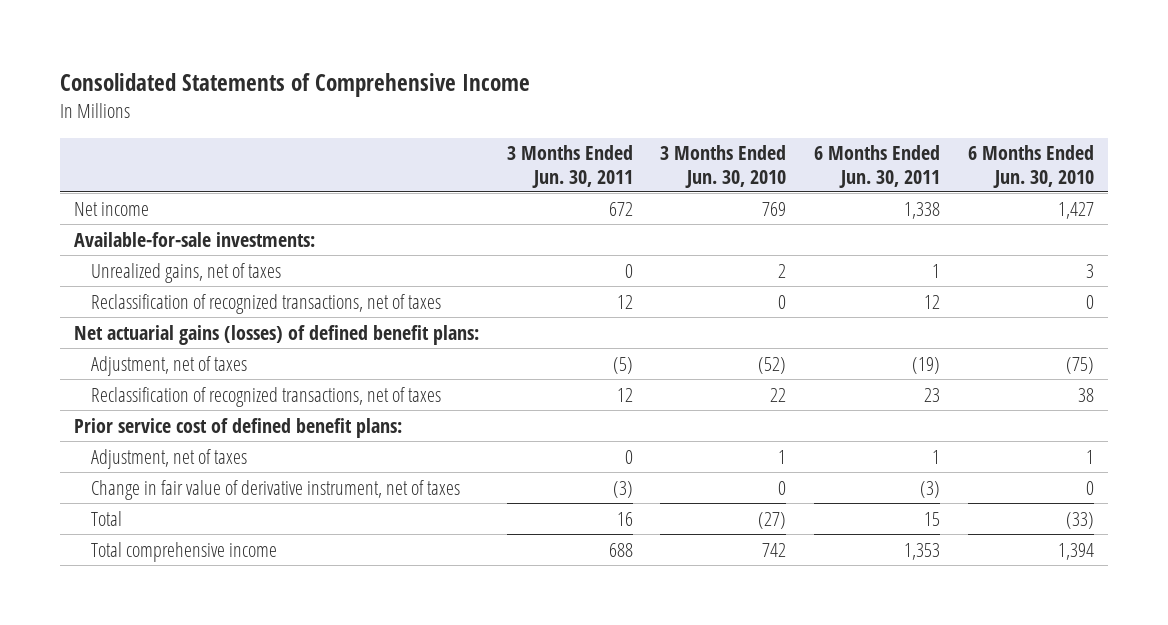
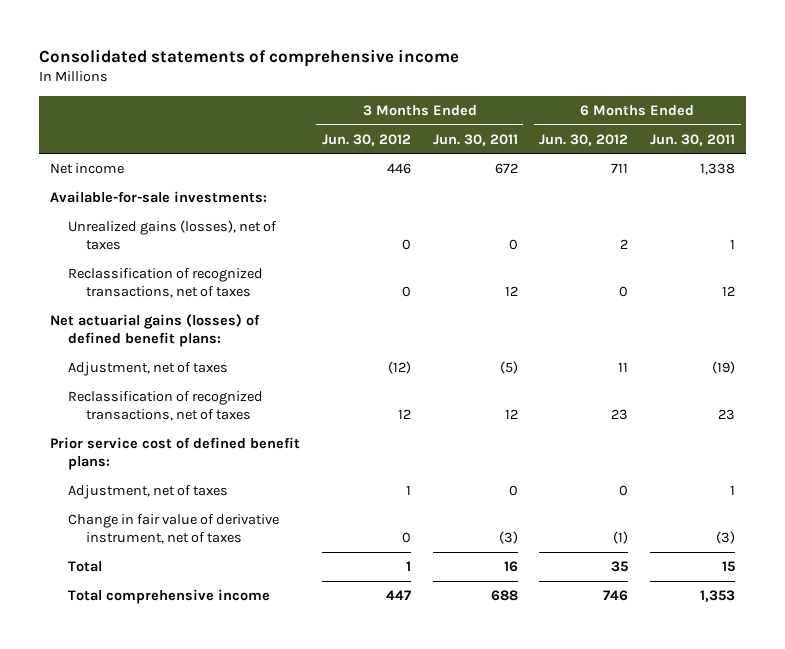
[59,72,530,97] Consolidated Statements of Comprehensive Income -> [38,48,459,67] Consolidated statements of comprehensive income
[660,145,787,188] 3 Months Ended Jun. 30, 2010 -> none
[968,145,1095,188] 6 Months Ended Jun. 30, 2010 -> none
none -> [321,133,411,146] Jun. 30, 2012
none -> [539,133,629,146] Jun. 30, 2012
[91,262,282,283] Unrealized gains, net of taxes -> [67,219,277,251] Unrealized gains (losses), net of taxes

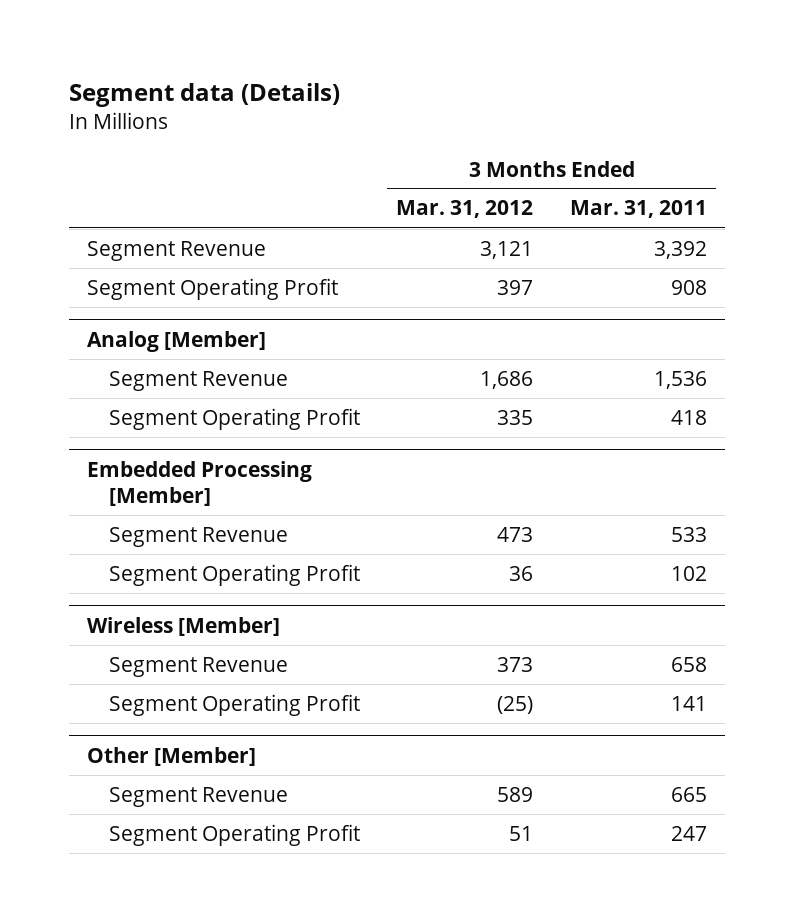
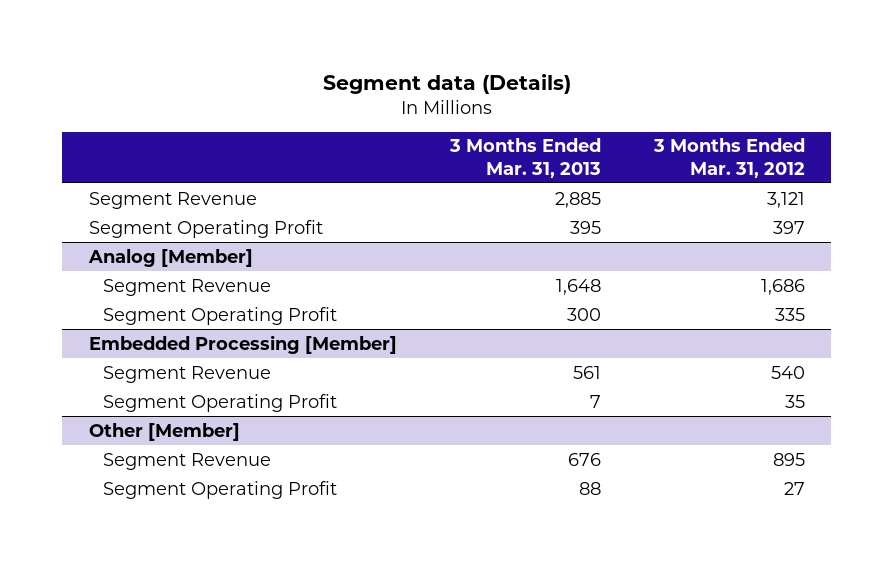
[570,200,708,219] Mar. 31, 2011 -> none
none -> [448,138,601,178] 3 Months Ended Mar. 31, 2013
[87,616,281,636] Wireless [Member] -> none
[108,656,288,677] Segment Revenue -> none
[108,693,360,716] Segment Operating Profit -> none
[497,526,534,542] 473 -> [770,365,805,379] 540
[509,565,534,581] 36 -> [784,394,805,408] 35
[497,786,534,802] 589 -> [772,452,805,466] 895
[509,825,534,841] 51 -> [783,481,805,495] 27

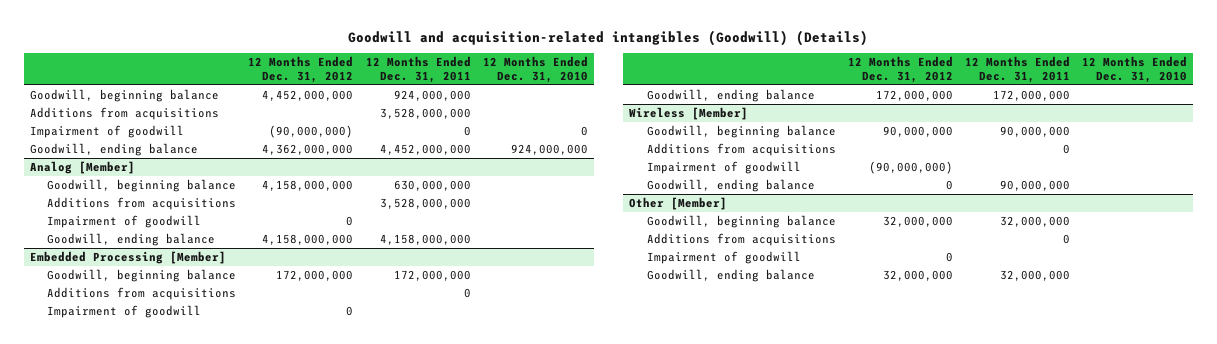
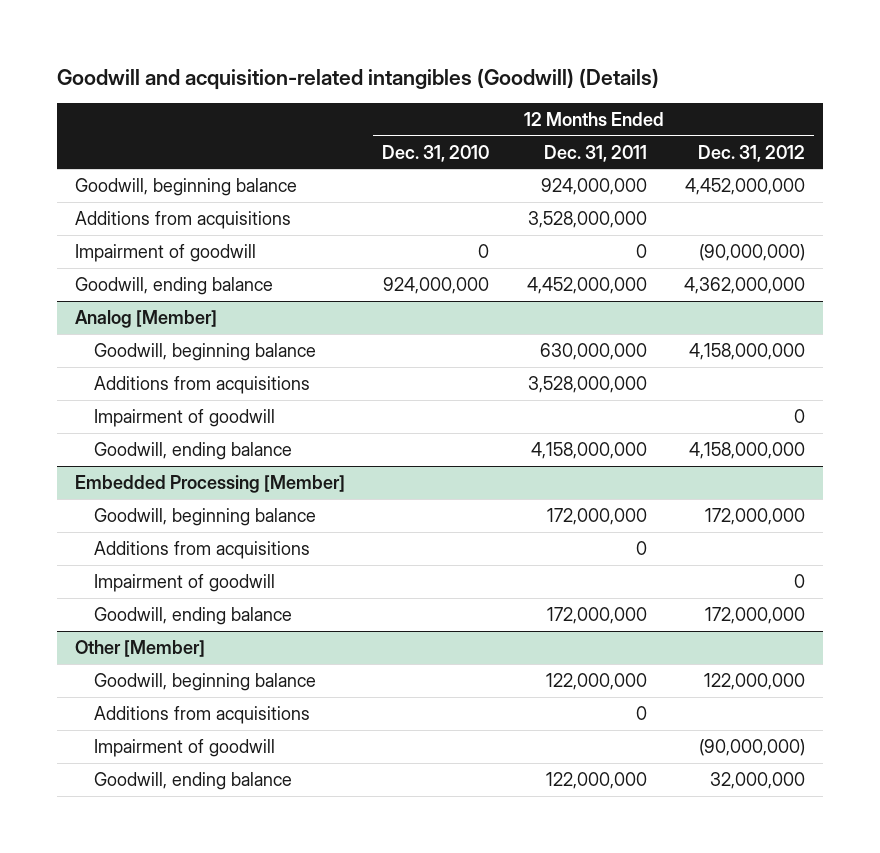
[629,106,749,120] Wireless [Member] -> none
[646,124,836,138] Goodwill, beginning balance -> none
[646,142,836,156] Additions from acquisitions -> none
[646,160,801,174] Impairment of goodwill -> none
[646,178,815,192] Goodwill, ending balance -> none
[882,215,953,227] 32,000,000 -> [703,672,805,690] 122,000,000
[1000,215,1071,227] 32,000,000 -> [545,672,647,690] 122,000,000
[945,251,953,262] 0 -> [698,738,805,756] (90,000,000)
[1000,269,1071,281] 32,000,000 -> [545,771,647,789] 122,000,000

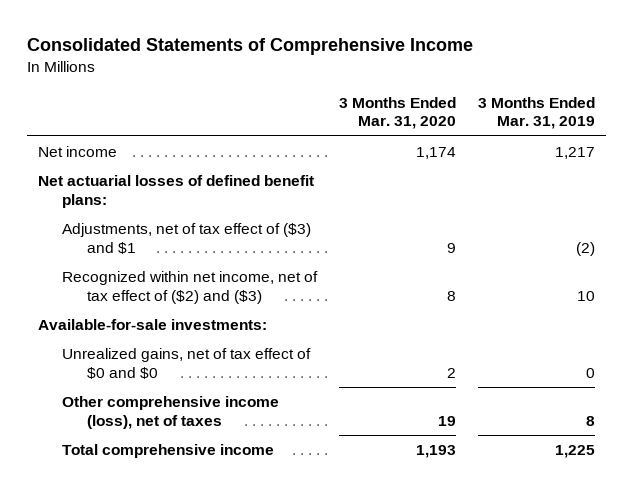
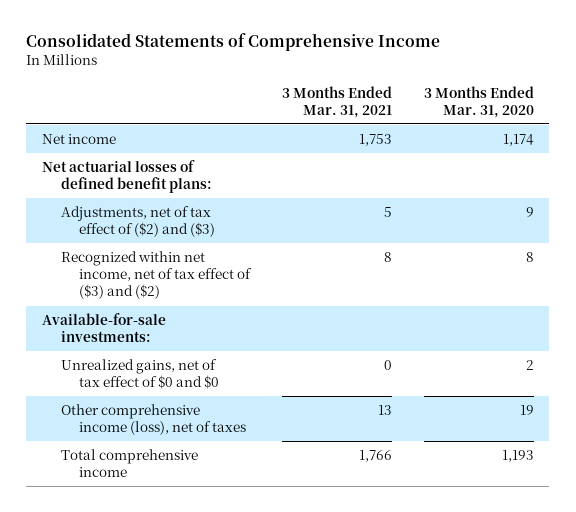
[478,96,596,130] 3 Months Ended Mar. 31, 2019 -> none
none -> [281,85,392,118] 3 Months Ended Mar. 31, 2021
[62,223,312,254] Adjustments, net of tax effect of ($3) and $1 -> [60,205,216,238] Adjustments, net of tax effect of ($2) and ($3)
[62,271,319,304] Recognized within net income, net of tax effect of ($2) and ($3) -> [60,250,253,300] Recognized within net income, net of tax effect of ($3) and ($2)

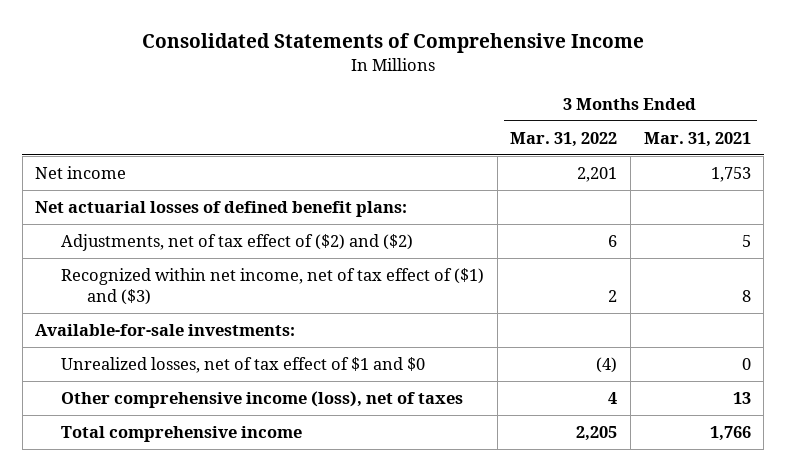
[423,85,534,118] 3 Months Ended Mar. 31, 2020 -> none
none -> [510,131,618,147] Mar. 31, 2022
[60,205,216,238] Adjustments, net of tax effect of ($2) and ($3) -> [61,233,414,251] Adjustments, net of tax effect of ($2) and ($2)
[60,250,253,300] Recognized within net income, net of tax effect of ($3) and ($2) -> [61,267,485,306] Recognized within net income, net of tax effect of ($1) and ($3)
[60,358,220,390] Unrealized gains, net of tax effect of $0 and $0 -> [61,356,426,373] Unrealized losses, net of tax effect of $1 and $0

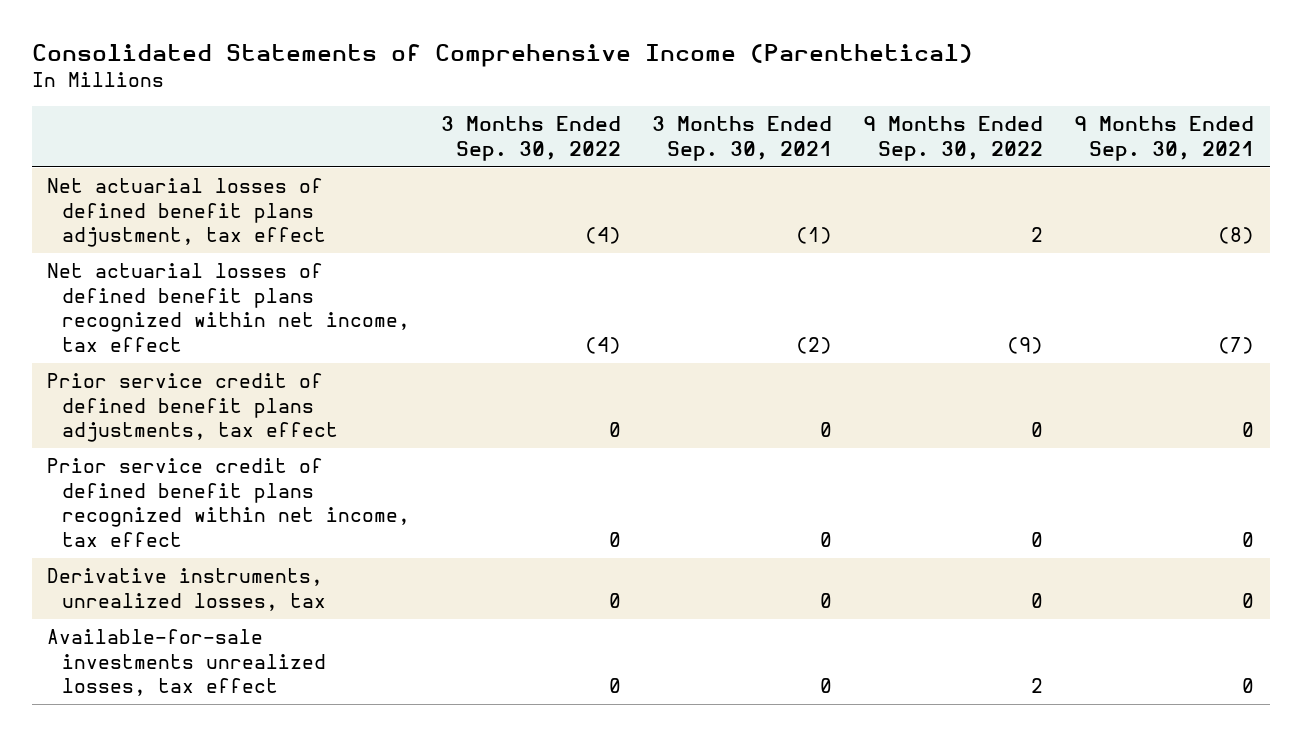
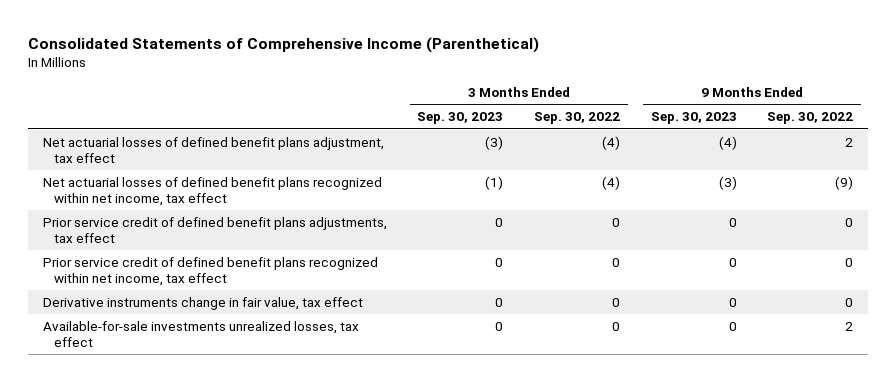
[651,116,832,161] 3 Months Ended Sep. 30, 2021 -> none
[1073,116,1254,161] 9 Months Ended Sep. 30, 2021 -> none
none -> [417,112,504,125] Sep. 30, 2023
none -> [650,112,737,125] Sep. 30, 2023
[47,568,326,611] Derivative instruments, unrealized losses, tax -> [42,296,363,310] Derivative instruments change in fair value, tax effect

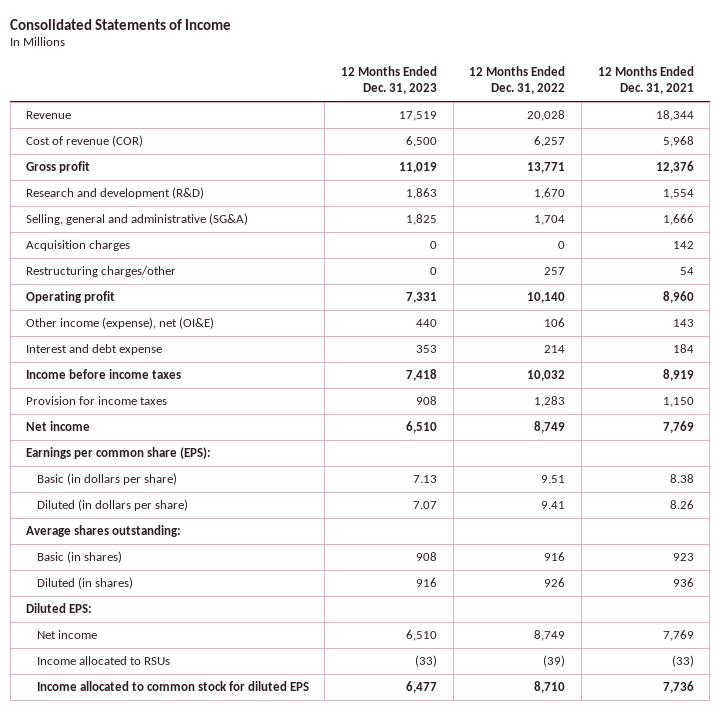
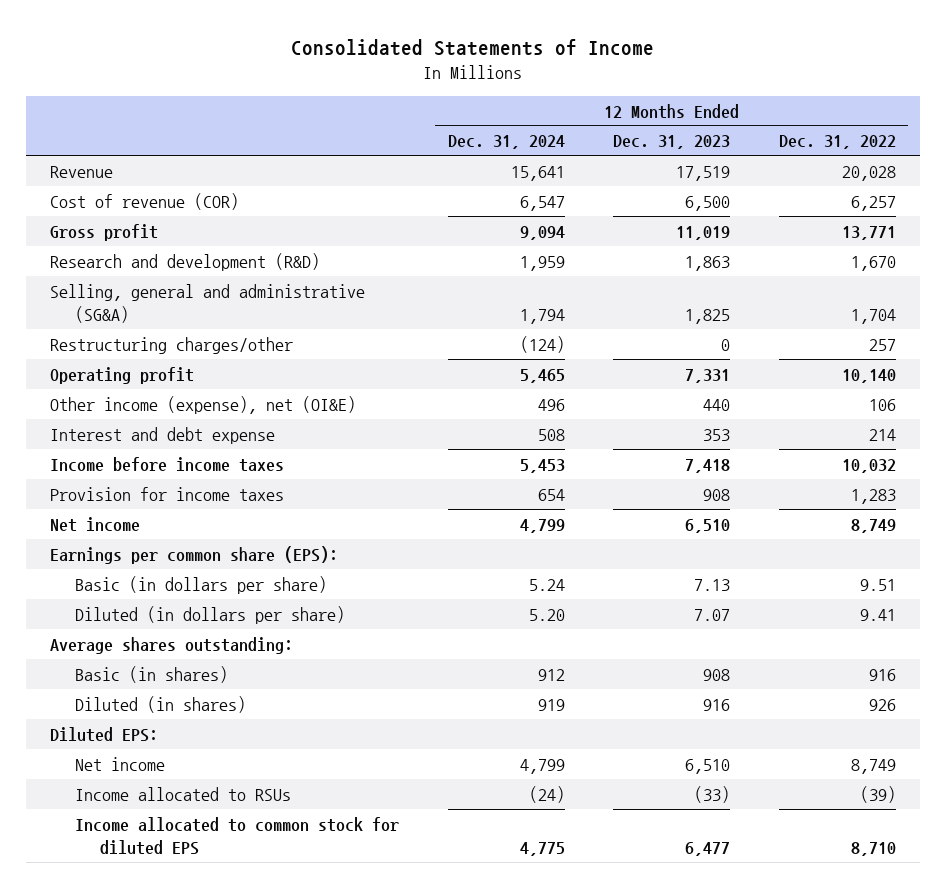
[597,66,694,95] 12 Months Ended Dec. 31, 2021 -> none
none -> [447,135,565,150] Dec. 31, 2024
[26,240,131,252] Acquisition charges -> none

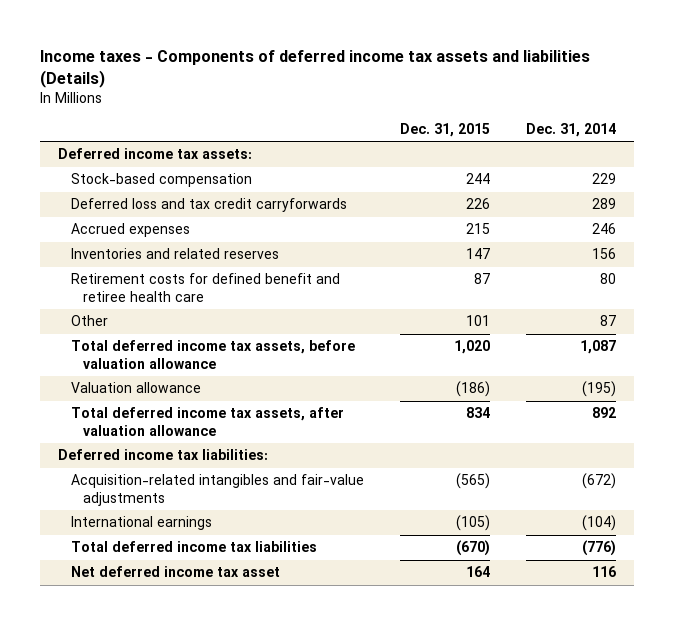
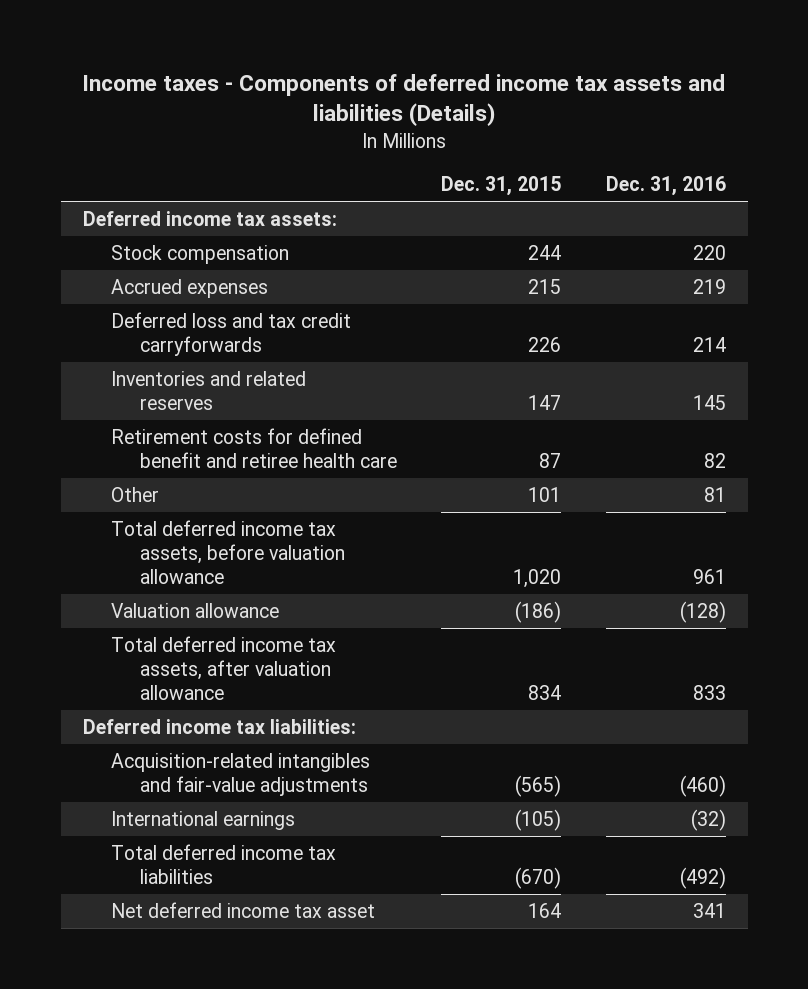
[525,123,616,138] Dec. 31, 2014 -> none
none -> [605,176,726,197] Dec. 31, 2016
[70,173,252,188] Stock-based compensation -> [111,244,290,264] Stock compensation
[70,198,347,213] Deferred loss and tax credit carryforwards -> [111,311,352,356] Deferred loss and tax credit carryforwards

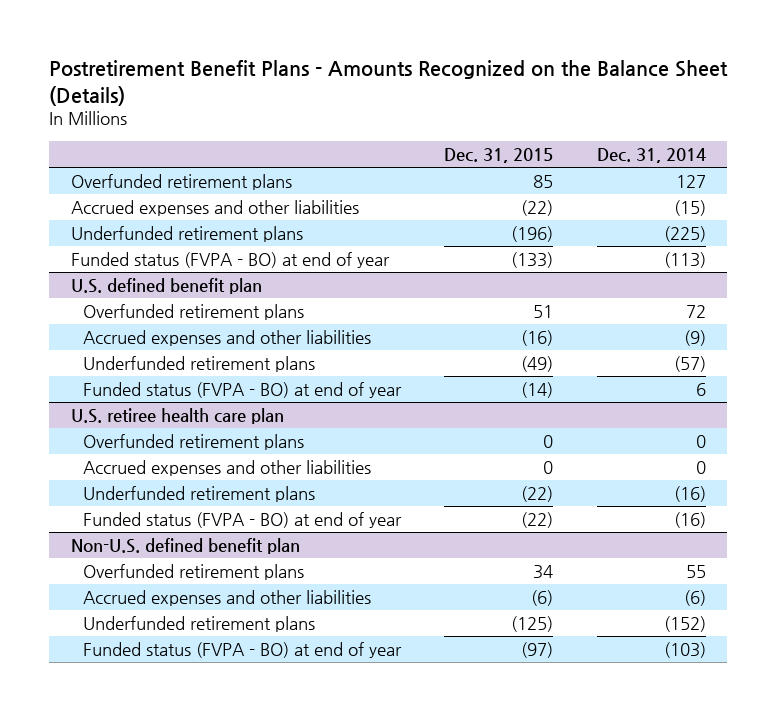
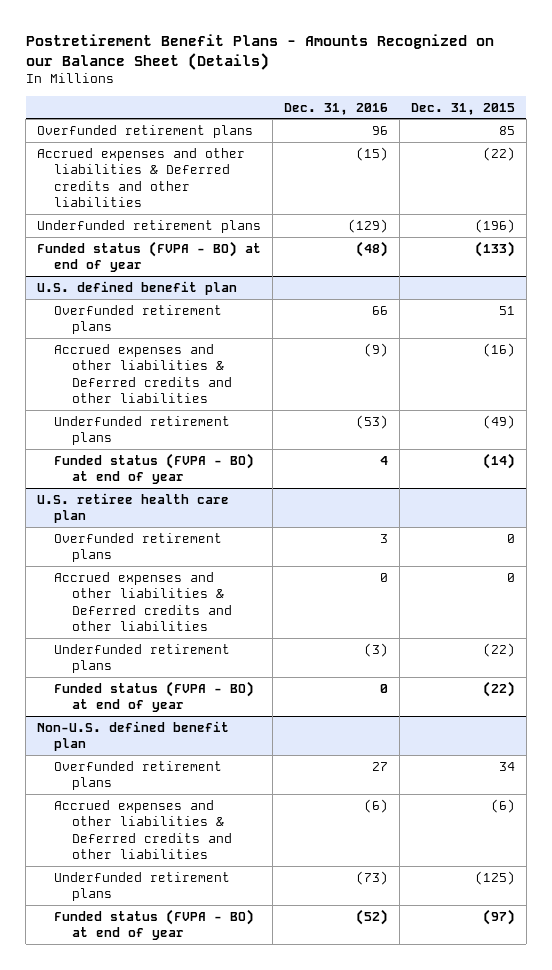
[48,60,728,106] Postretirement Benefit Plans - Amounts Recognized on the Balance Sheet (Details) -> [25,33,494,70] Postretirement Benefit Plans - Amounts Recognized on our Balance Sheet (Details)
[596,148,706,164] Dec. 31, 2014 -> none
none -> [284,102,389,115] Dec. 31, 2016
[70,199,359,216] Accrued expenses and other liabilities -> [37,147,246,208] Accrued expenses and other liabilities & Deferred credits and other liabilities
[82,329,371,346] Accrued expenses and other liabilities -> [54,343,232,404] Accrued expenses and other liabilities & Deferred credits and other liabilities
[82,459,371,476] Accrued expenses and other liabilities -> [54,571,232,632] Accrued expenses and other liabilities & Deferred credits and other liabilities
[82,589,371,606] Accrued expenses and other liabilities -> [54,799,232,860] Accrued expenses and other liabilities & Deferred credits and other liabilities

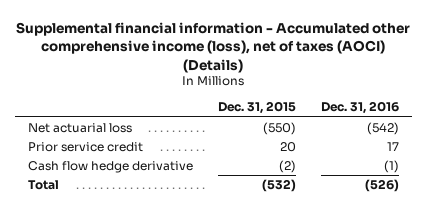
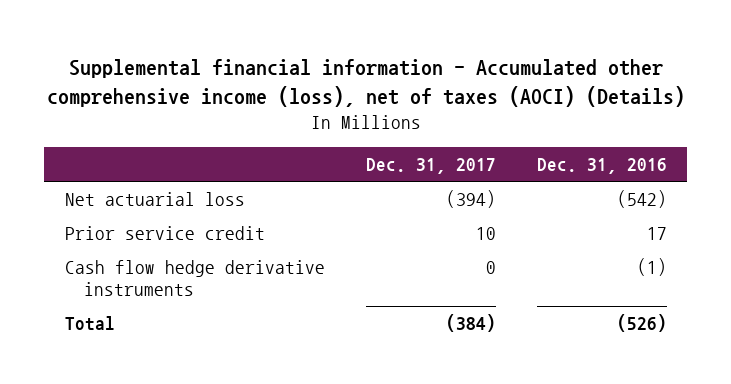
[217,101,296,115] Dec. 31, 2015 -> none
none -> [365,158,496,175] Dec. 31, 2017
[27,160,193,173] Cash flow hedge derivative -> [64,260,325,296] Cash flow hedge derivative instruments

